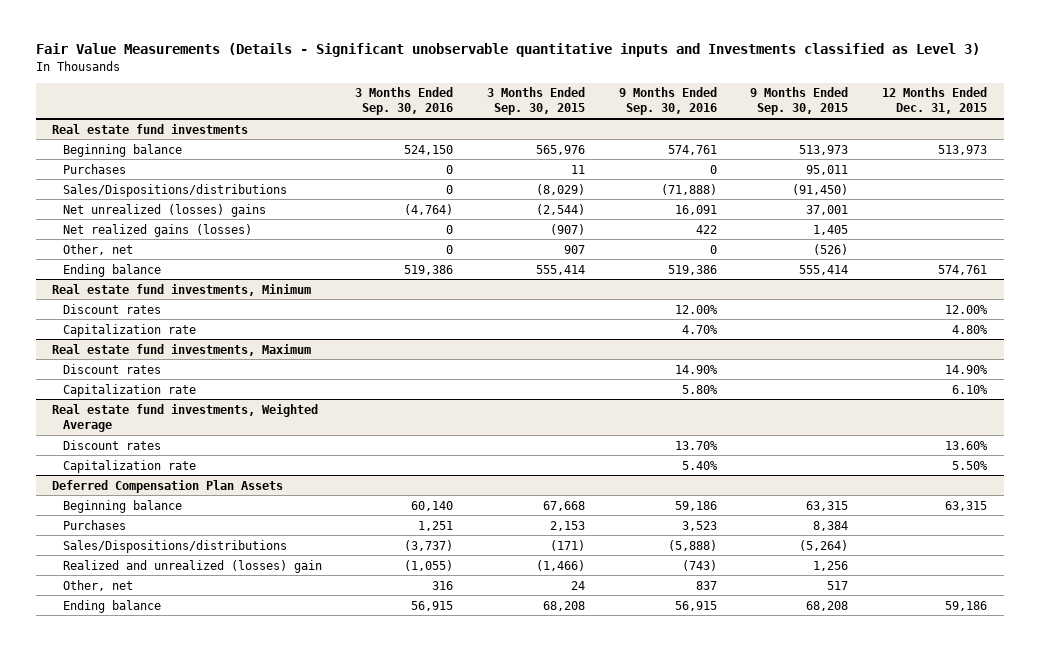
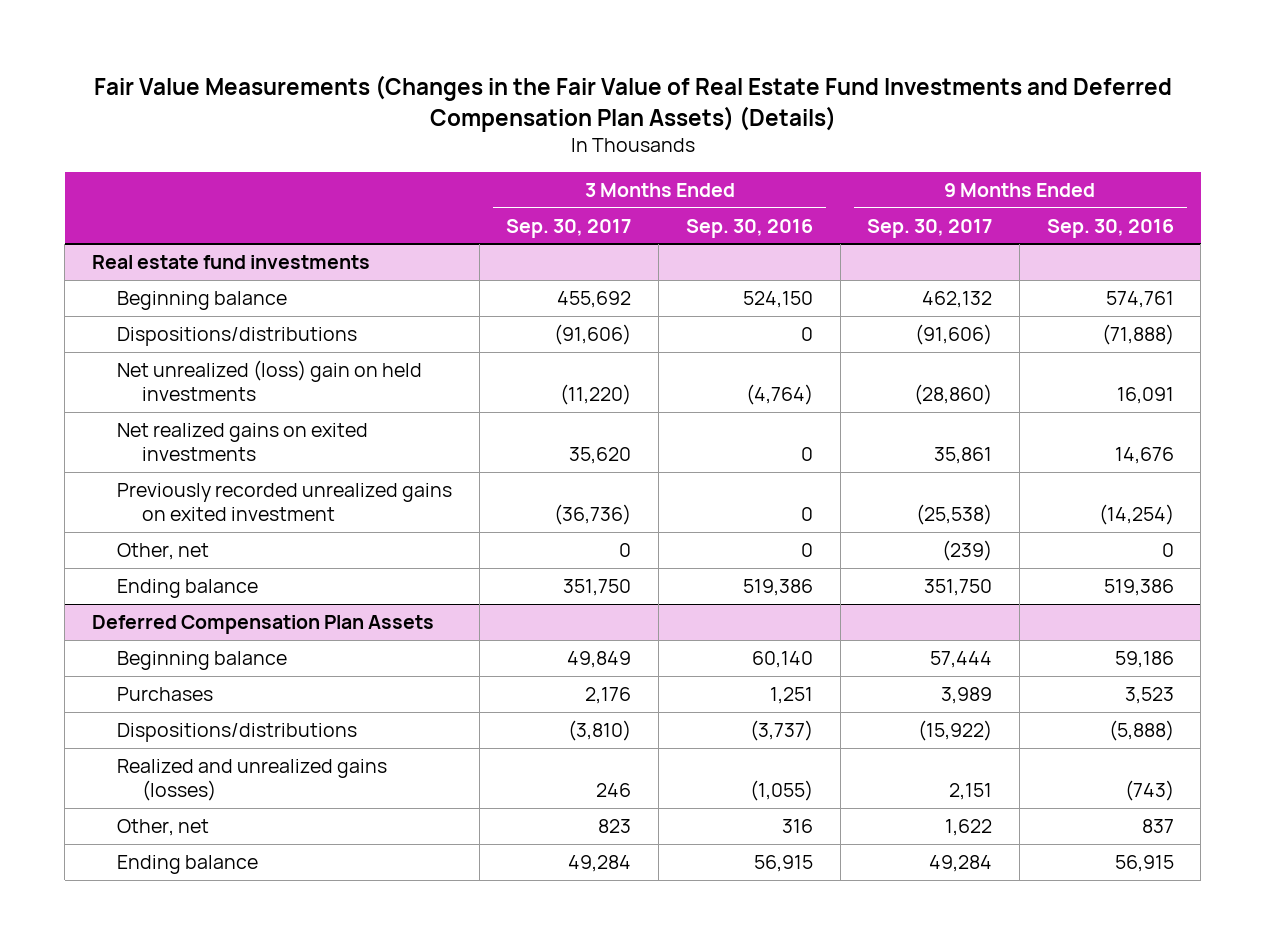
[35,43,980,58] Fair Value Measurements (Details - Significant unobservable quantitative inputs and Investments classified as Level 3) -> [93,75,1172,132] Fair Value Measurements (Changes in the Fair Value of Real Estate Fund Investments and Deferred Compensation Plan Assets) (Details)
[487,87,586,116] 3 Months Ended Sep. 30, 2015 -> none
[750,87,849,116] 9 Months Ended Sep. 30, 2015 -> none
[881,87,987,115] 12 Months Ended Dec. 31, 2015 -> none
none -> [506,218,632,238] Sep. 30, 2017
none -> [867,218,993,238] Sep. 30, 2017
[62,163,126,174] Purchases -> none
[62,183,287,197] Sales/Dispositions/distributions -> [116,326,357,346] Dispositions/distributions
[62,203,266,217] Net unrealized (losses) gains -> [116,359,422,402] Net unrealized (loss) gain on held investments
[62,223,252,237] Net realized gains (losses) -> [116,422,368,462] Net realized gains on exited investments
[695,224,717,234] 422 -> [1114,447,1174,465] 14,676
none -> [116,482,452,522] Previously recorded unrealized gains on exited investment
[52,283,312,296] Real estate fund investments, Minimum -> none
[62,303,161,314] Discount rates -> none
[62,323,196,337] Capitalization rate -> none
[52,343,312,356] Real estate fund investments, Maximum -> none
[62,363,161,374] Discount rates -> none
[62,383,196,397] Capitalization rate -> none
[52,403,319,432] Real estate fund investments, Weighted Average -> none
[62,439,161,450] Discount rates -> none
[62,459,196,473] Capitalization rate -> none
[62,539,287,553] Sales/Dispositions/distributions -> [116,722,357,742] Dispositions/distributions
[62,559,322,573] Realized and unrealized (losses) gain -> [116,758,387,802] Realized and unrealized gains (losses)

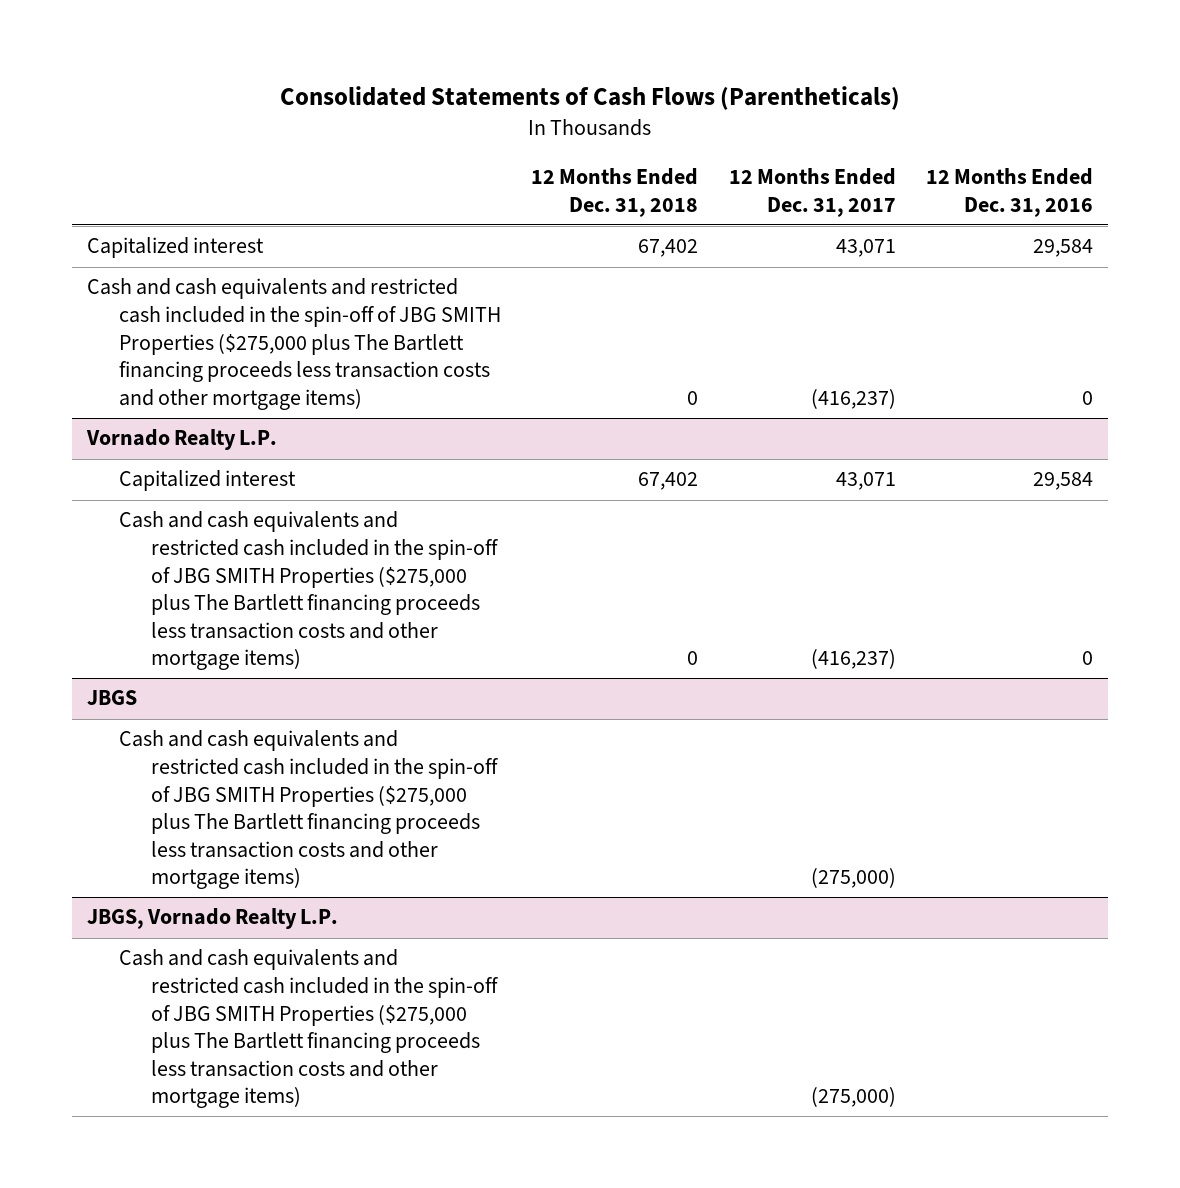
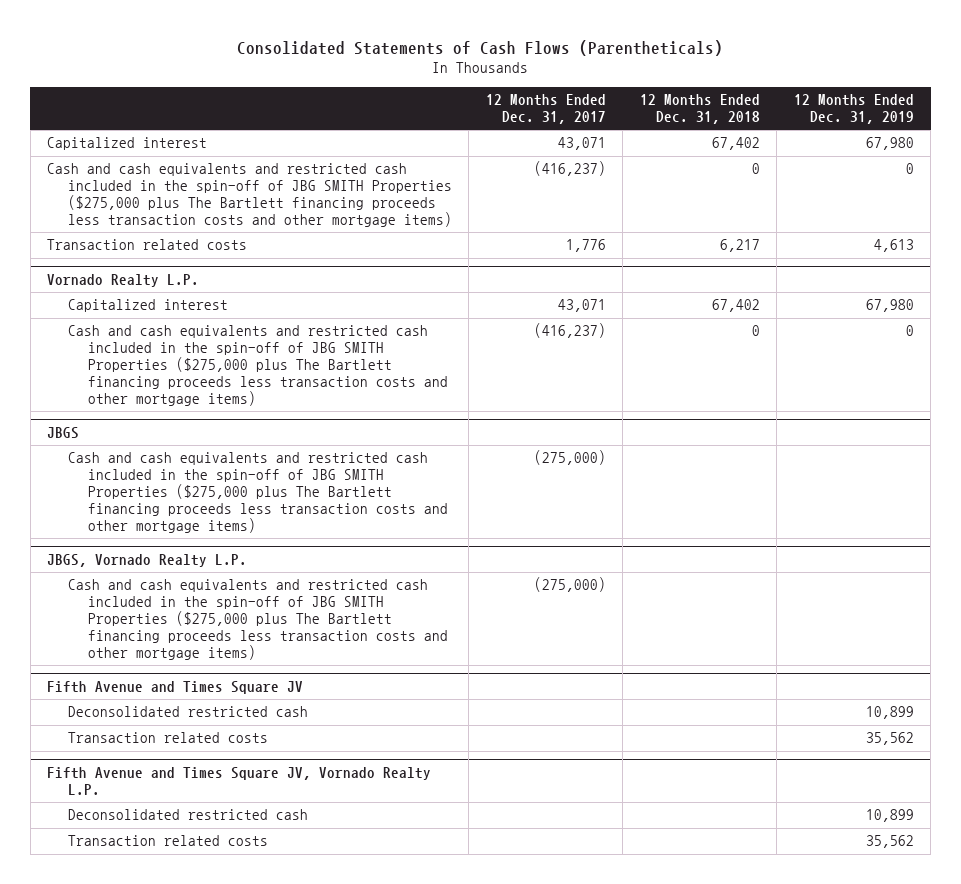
[926,167,1094,217] 12 Months Ended Dec. 31, 2016 -> none
none -> [793,94,914,125] 12 Months Ended Dec. 31, 2019
none -> [47,239,248,251] Transaction related costs
none -> [47,680,304,694] Fifth Avenue and Times Square JV
none -> [67,706,308,718] Deconsolidated restricted cash
none -> [67,732,268,744] Transaction related costs
none -> [47,766,432,795] Fifth Avenue and Times Square JV, Vornado Realty L.P.
none -> [67,809,308,821] Deconsolidated restricted cash
none -> [67,835,268,847] Transaction related costs

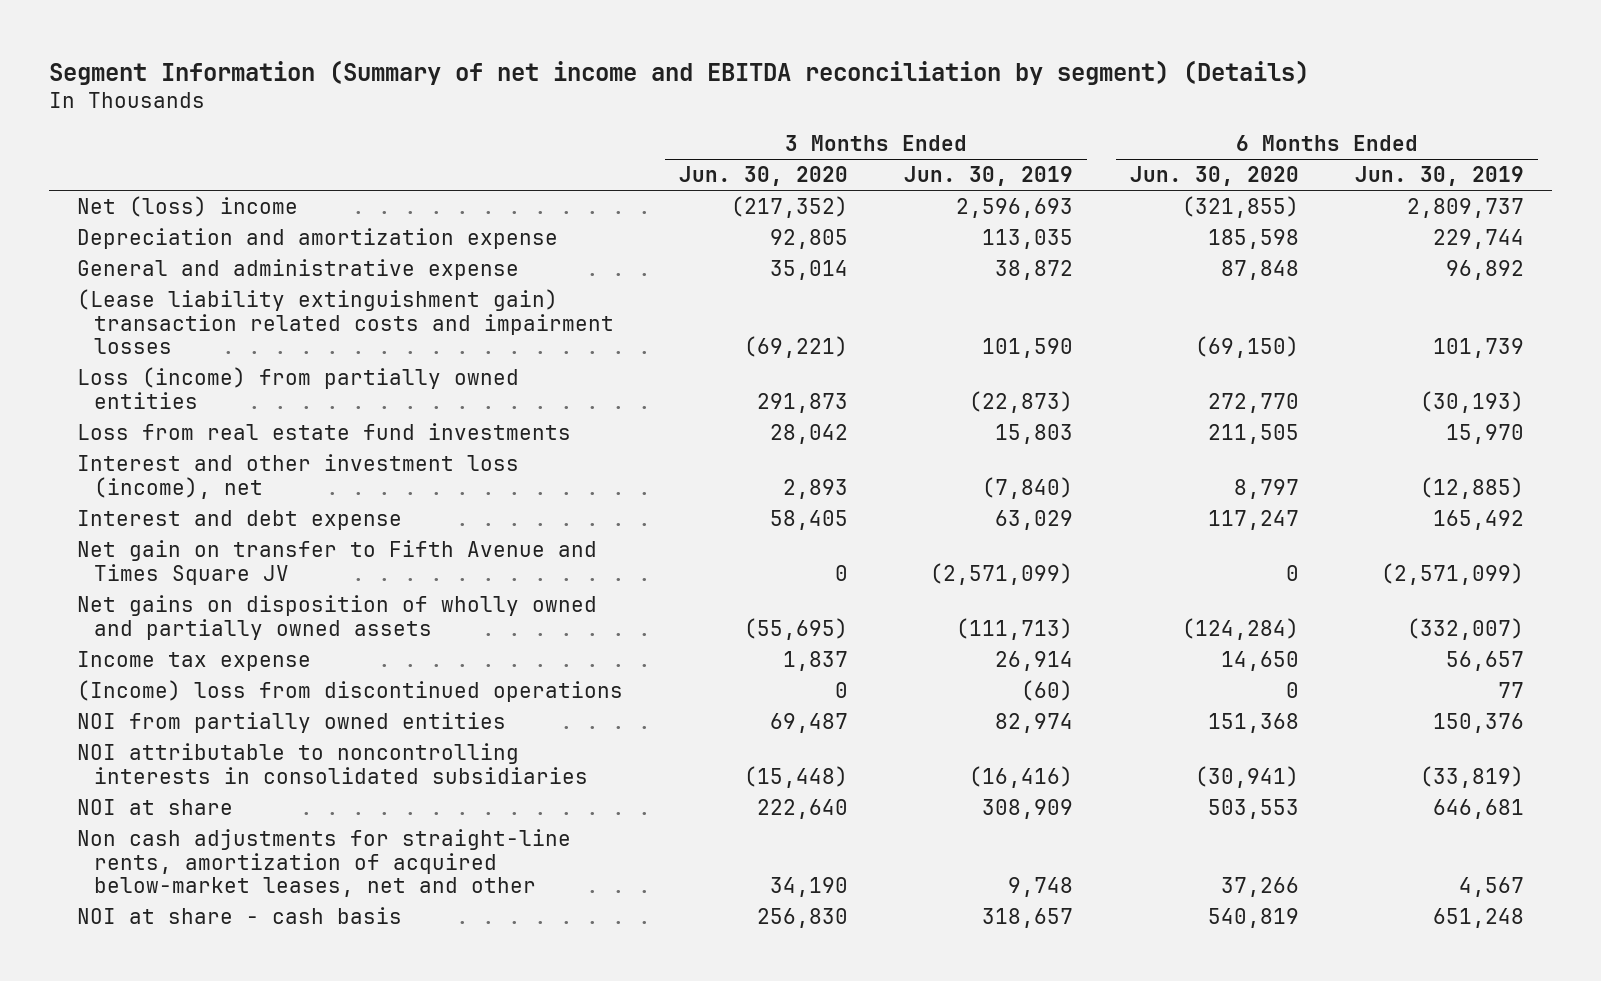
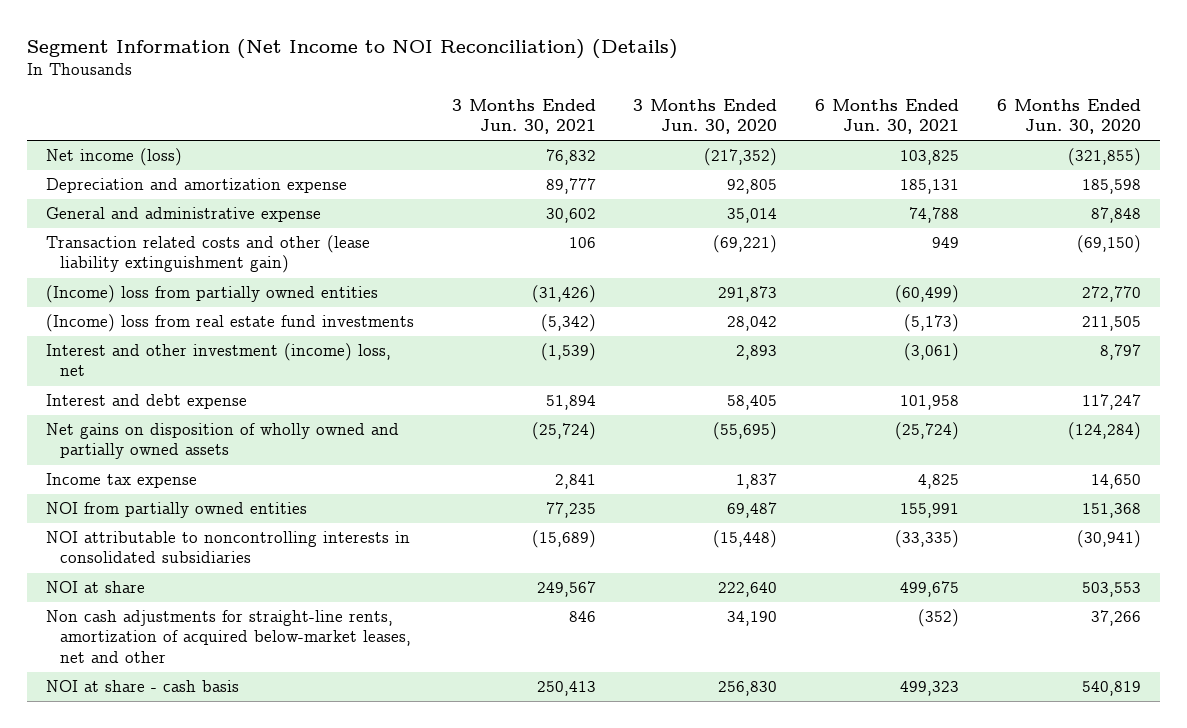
[49,59,1310,85] Segment Information (Summary of net income and EBITDA reconciliation by segment) (Details) -> [27,38,679,59] Segment Information (Net Income to NOI Reconciliation) (Details)
[904,166,1074,187] Jun. 30, 2019 -> none
[1354,166,1524,187] Jun. 30, 2019 -> none
none -> [451,99,596,135] 3 Months Ended Jun. 30, 2021
none -> [815,99,960,135] 6 Months Ended Jun. 30, 2021
[77,195,299,217] Net (loss) income -> [46,148,183,167] Net income (loss)
[77,288,614,355] (Lease liability extinguishment gain) transaction related costs and impairment losses -> [46,235,371,274] Transaction related costs and other (lease liability extinguishment gain)
[77,366,520,409] Loss (income) from partially owned entities -> [46,285,379,304] (Income) loss from partially owned entities
[77,422,572,440] Loss from real estate fund investments -> [46,314,415,333] (Income) loss from real estate fund investments
[77,453,520,499] Interest and other investment loss (income), net -> [46,343,392,377] Interest and other investment (income) loss, net
[77,539,598,585] Net gain on transfer to Fifth Avenue and Times Square JV -> none
[77,679,624,702] (Income) loss from discontinued operations -> none

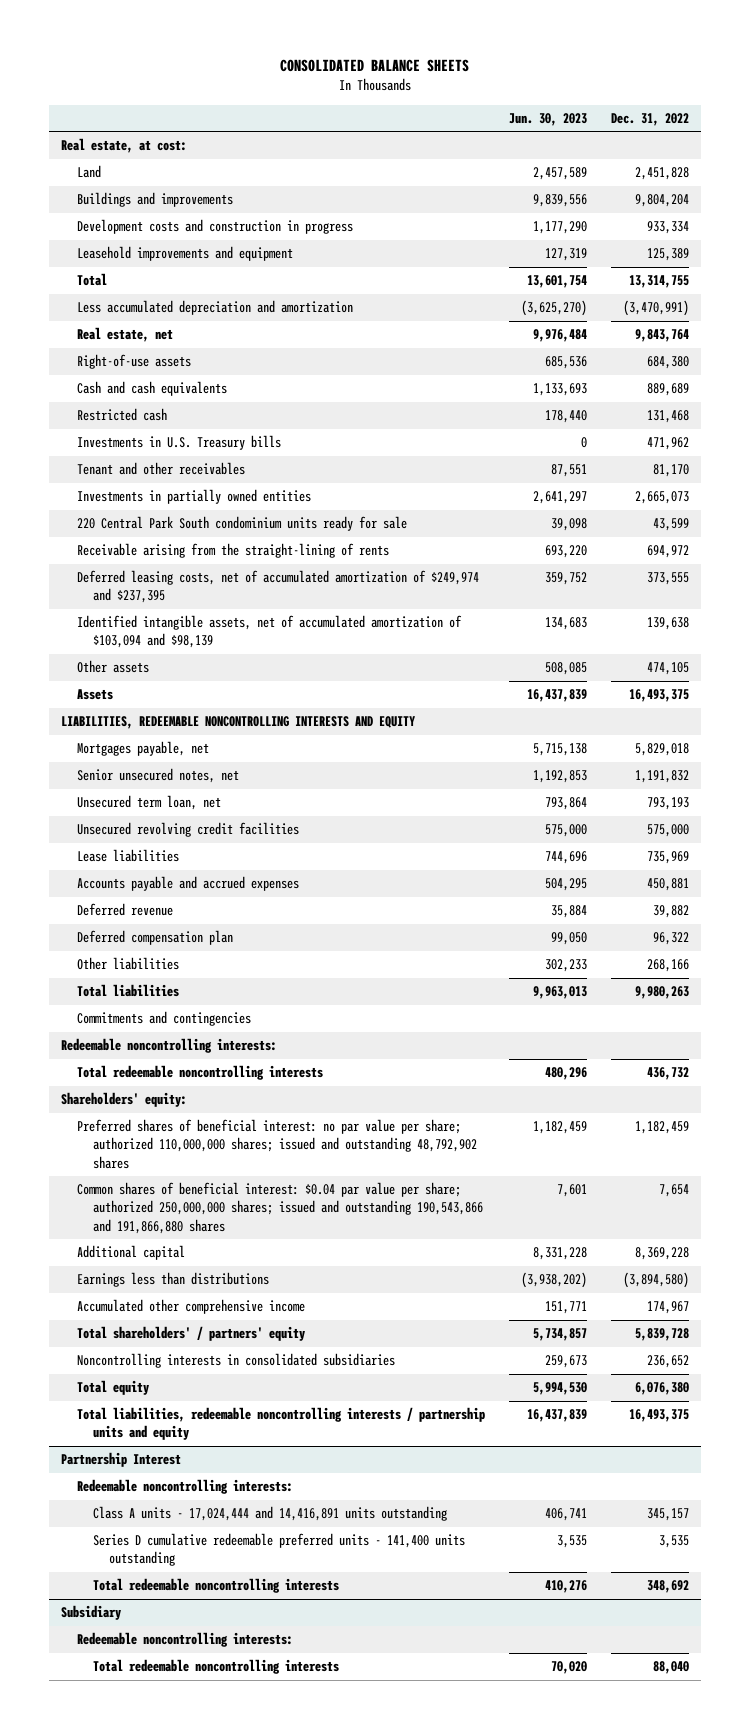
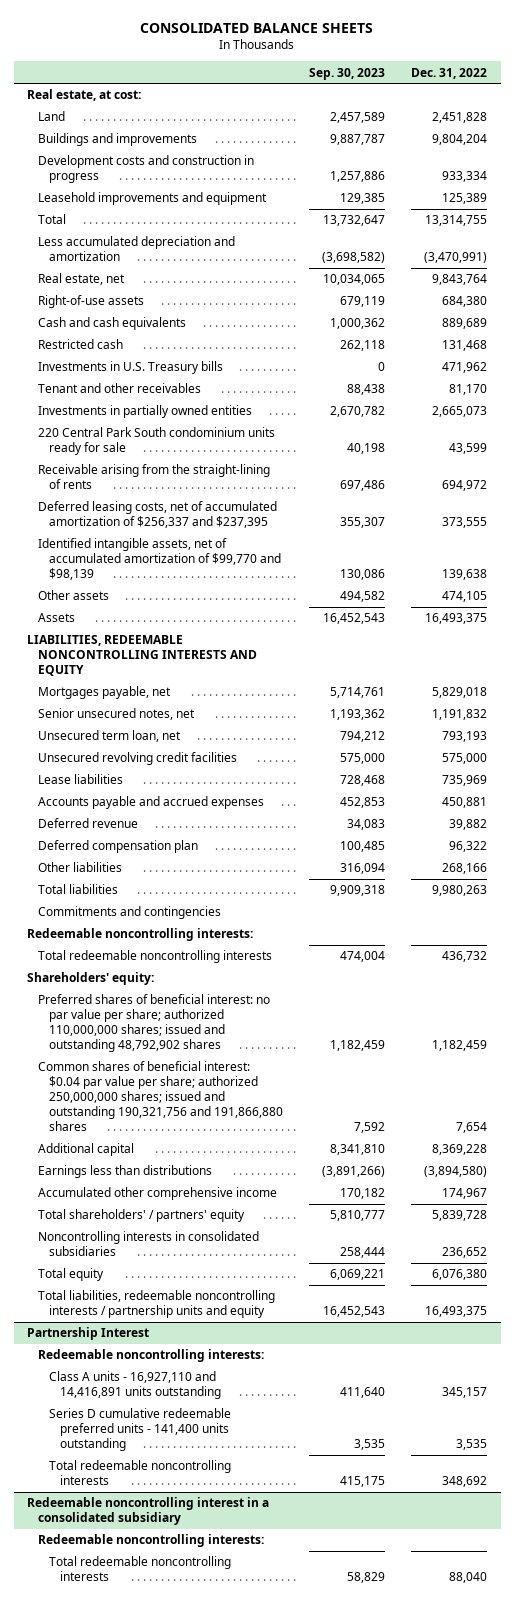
[509,112,588,126] Jun. 30, 2023 -> none
none -> [309,67,386,80] Sep. 30, 2023
[77,570,480,604] Deferred leasing costs, net of accumulated amortization of $249,974 and $237,395 -> [37,501,277,529] Deferred leasing costs, net of accumulated amortization of $256,337 and $237,395
[77,615,463,649] Identified intangible assets, net of accumulated amortization of $103,094 and $98,139 -> [37,538,282,581] Identified intangible assets, net of accumulated amortization of $99,770 and $98,139
[77,1182,484,1234] Common shares of beneficial interest: $0.04 par value per share; authorized 250,000,000 shares; issued and outstanding 190,543,866 and 191,866,880 shares -> [37,1061,284,1132] Common shares of beneficial interest: $0.04 par value per share; authorized 250,000,000 shares; issued and outstanding 190,321,756 and 191,866,880 shares
[93,1506,448,1522] Class A units - 17,024,444 and 14,416,891 units outstanding -> [49,1371,222,1400] Class A units - 16,927,110 and 14,416,891 units outstanding
[61,1605,122,1621] Subsidiary -> [26,1497,269,1526] Redeemable noncontrolling interest in a consolidated subsidiary

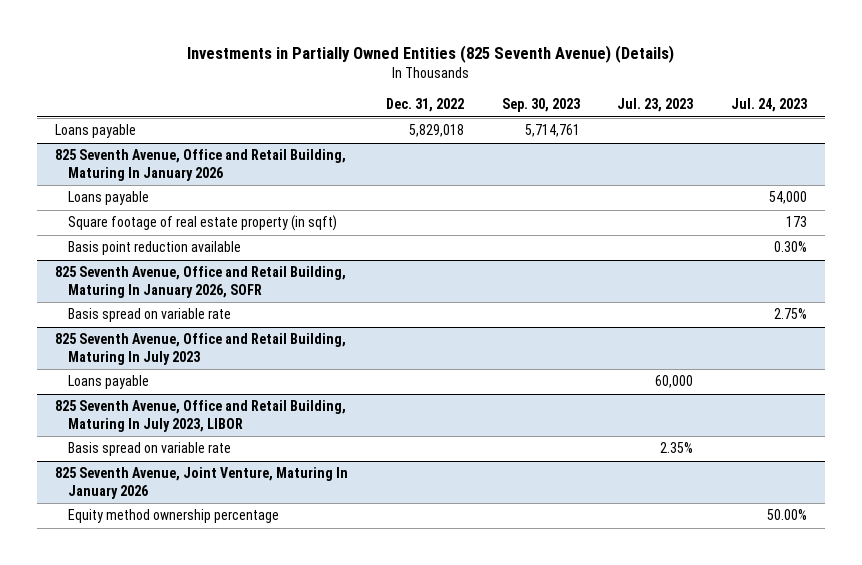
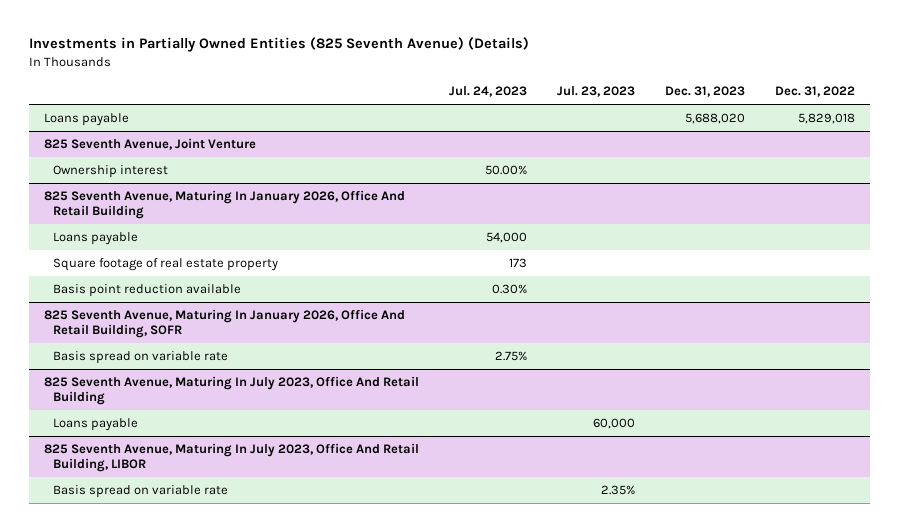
[501,98,580,113] Sep. 30, 2023 -> none
none -> [664,86,745,98] Dec. 31, 2023
none -> [43,137,256,150] 825 Seventh Avenue, Joint Venture
none -> [52,164,168,178] Ownership interest
[55,149,347,181] 825 Seventh Avenue, Office and Retail Building, Maturing In January 2026 -> [43,189,405,220] 825 Seventh Avenue, Maturing In January 2026, Office And Retail Building
[67,215,337,232] Square footage of real estate property (in sqft) -> [52,257,278,271] Square footage of real estate property
[55,266,347,298] 825 Seventh Avenue, Office and Retail Building, Maturing In January 2026, SOFR -> [43,308,405,339] 825 Seventh Avenue, Maturing In January 2026, Office And Retail Building, SOFR
[55,333,347,365] 825 Seventh Avenue, Office and Retail Building, Maturing In July 2023 -> [43,375,419,406] 825 Seventh Avenue, Maturing In July 2023, Office And Retail Building
[55,400,347,432] 825 Seventh Avenue, Office and Retail Building, Maturing In July 2023, LIBOR -> [43,442,419,473] 825 Seventh Avenue, Maturing In July 2023, Office And Retail Building, LIBOR
[55,467,349,499] 825 Seventh Avenue, Joint Venture, Maturing In January 2026 -> none
[67,509,279,524] Equity method ownership percentage -> none

